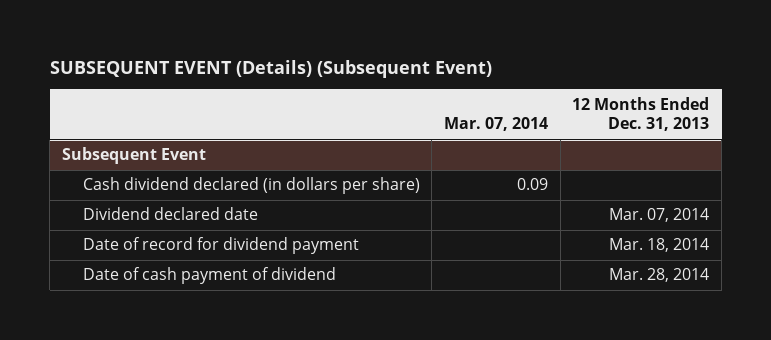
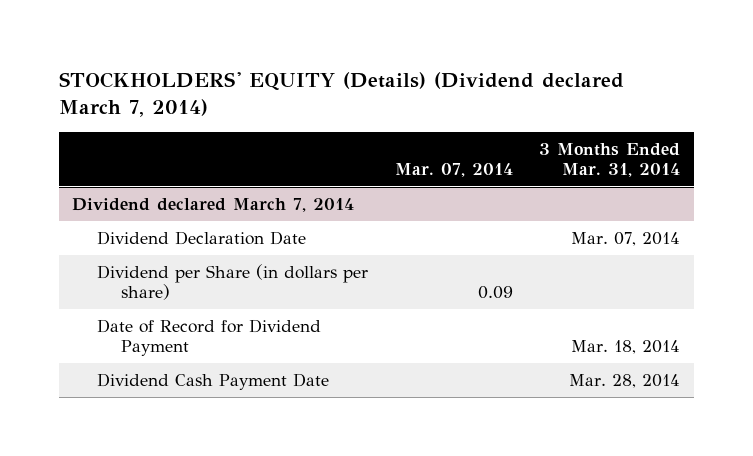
[49,59,492,78] SUBSEQUENT EVENT (Details) (Subsequent Event) -> [59,71,625,117] STOCKHOLDERS' EQUITY (Details) (Dividend declared March 7, 2014)
[572,96,710,132] 12 Months Ended Dec. 31, 2013 -> none
none -> [539,142,681,178] 3 Months Ended Mar. 31, 2014
[61,147,206,165] Subsequent Event -> none
[82,177,420,195] Cash dividend declared (in dollars per share) -> none
[82,207,258,221] Dividend declared date -> none
[82,237,359,255] Date of record for dividend payment -> none
[82,267,336,285] Date of cash payment of dividend -> none
none -> [72,198,355,213] Dividend declared March 7, 2014
none -> [96,231,306,246] Dividend Declaration Date
none -> [96,264,368,301] Dividend per Share (in dollars per share)
none -> [96,319,321,357] Date of Record for Dividend Payment
none -> [96,373,329,391] Dividend Cash Payment Date

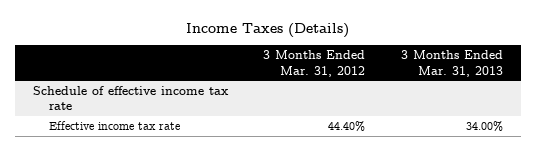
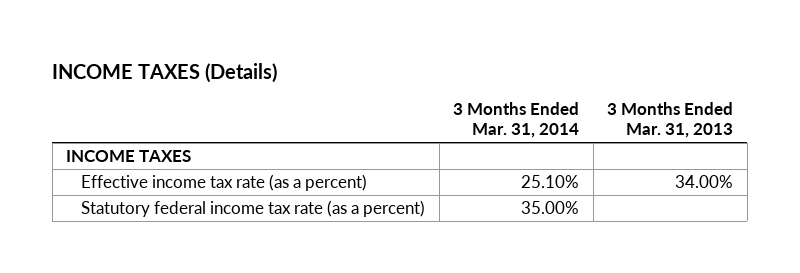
[185,23,349,39] Income Taxes (Details) -> [52,62,278,83] INCOME TAXES (Details)
[263,50,366,77] 3 Months Ended Mar. 31, 2012 -> none
none -> [453,102,580,139] 3 Months Ended Mar. 31, 2014
[32,85,229,111] Schedule of effective income tax rate -> none
none -> [66,150,192,163] INCOME TAXES
[48,120,180,130] Effective income tax rate -> [80,174,367,192] Effective income tax rate (as a percent)
none -> [80,200,425,218] Statutory federal income tax rate (as a percent)

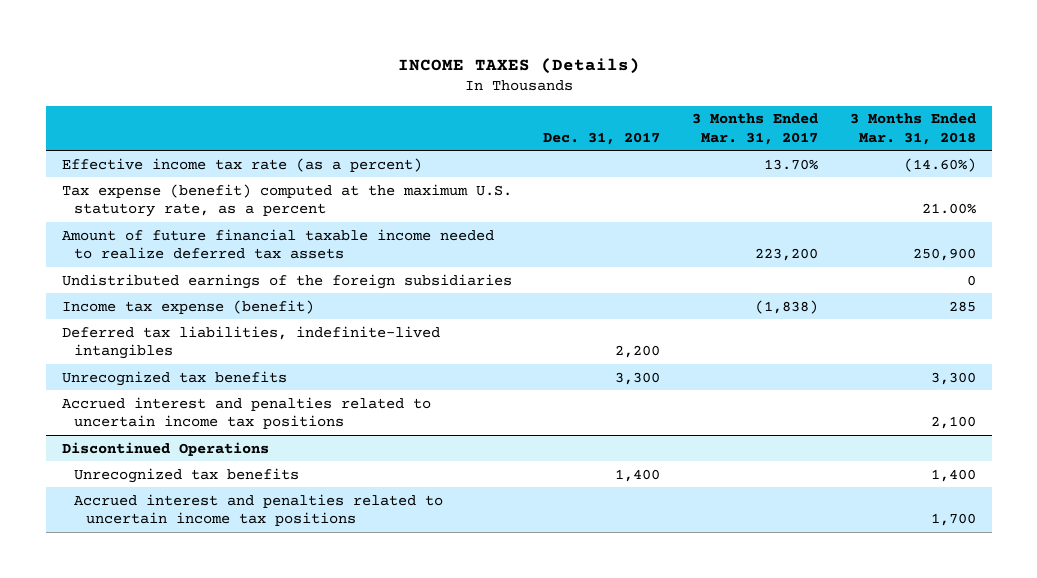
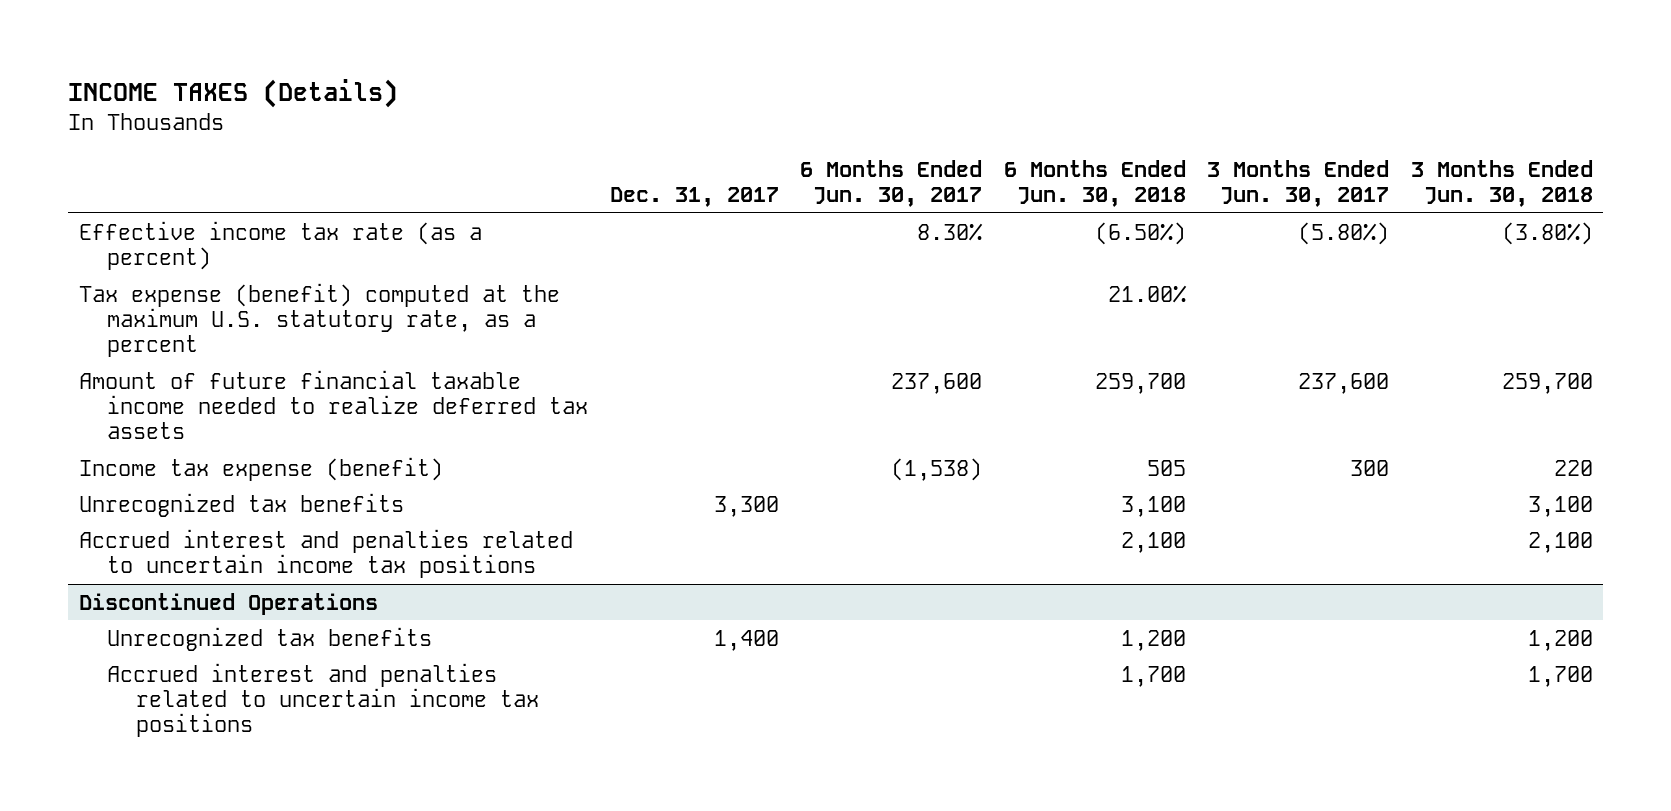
[692,113,819,145] 3 Months Ended Mar. 31, 2017 -> none
[849,113,976,145] 3 Months Ended Mar. 31, 2018 -> none
none -> [800,159,983,208] 6 Months Ended Jun. 30, 2017
none -> [1003,159,1186,208] 6 Months Ended Jun. 30, 2018
none -> [1207,159,1390,208] 3 Months Ended Jun. 30, 2017
none -> [1410,159,1593,208] 3 Months Ended Jun. 30, 2018
[61,273,512,289] Undistributed earnings of the foreign subsidiaries -> none
[61,325,440,359] Deferred tax liabilities, indefinite-lived intangibles -> none

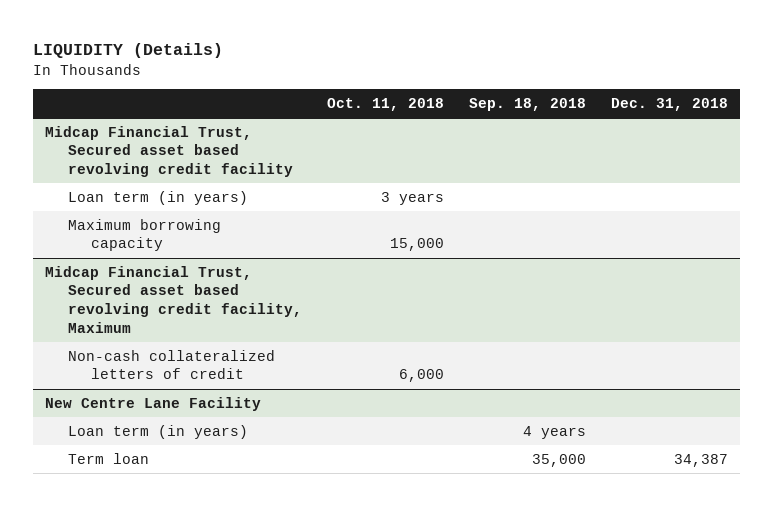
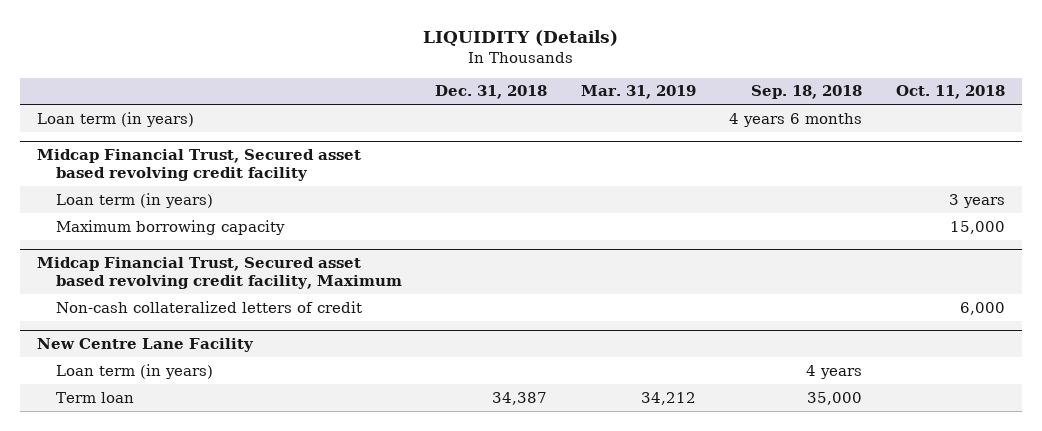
none -> [580,85,696,100] Mar. 31, 2019
none -> [37,111,195,127] Loan term (in years)

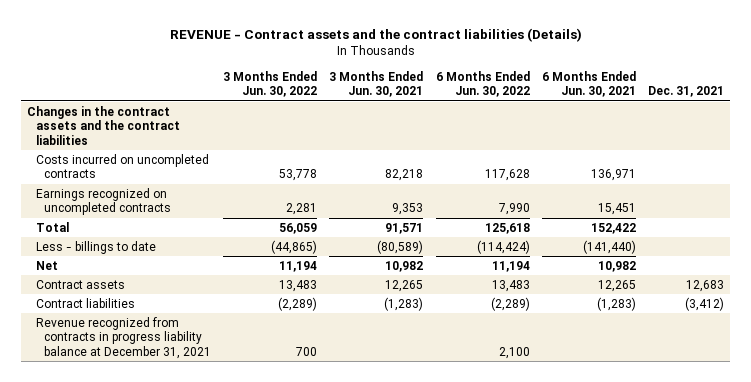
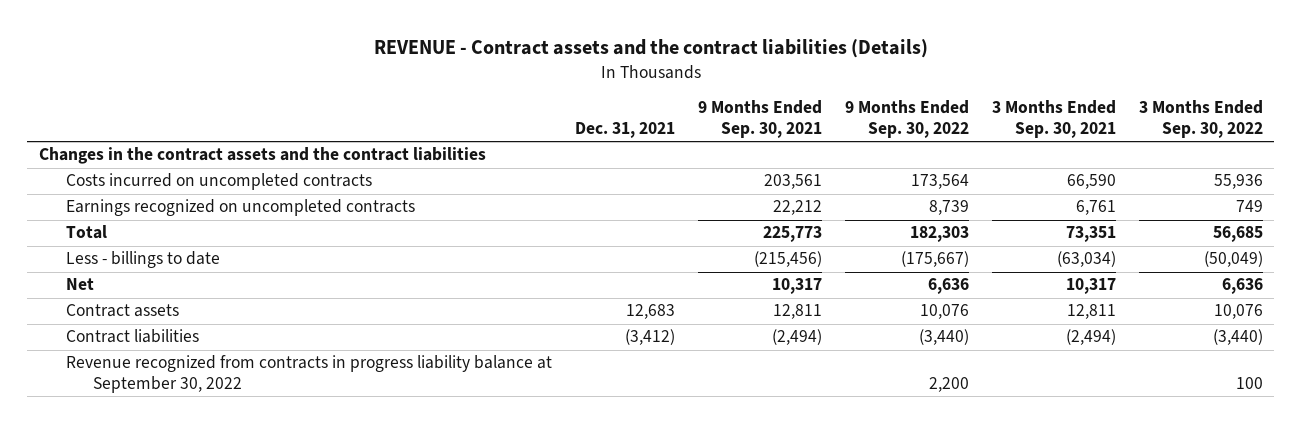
[223,70,318,98] 3 Months Ended Jun. 30, 2022 -> none
[329,70,424,98] 3 Months Ended Jun. 30, 2021 -> none
[435,70,530,98] 6 Months Ended Jun. 30, 2022 -> none
[542,70,637,98] 6 Months Ended Jun. 30, 2021 -> none
none -> [697,100,822,139] 9 Months Ended Sep. 30, 2021
none -> [844,100,969,139] 9 Months Ended Sep. 30, 2022
none -> [991,100,1116,139] 3 Months Ended Sep. 30, 2021
none -> [1138,100,1263,139] 3 Months Ended Sep. 30, 2022
[35,316,211,360] Revenue recognized from contracts in progress liability balance at December 31, 2021 -> [65,355,552,394] Revenue recognized from contracts in progress liability balance at September 30, 2022

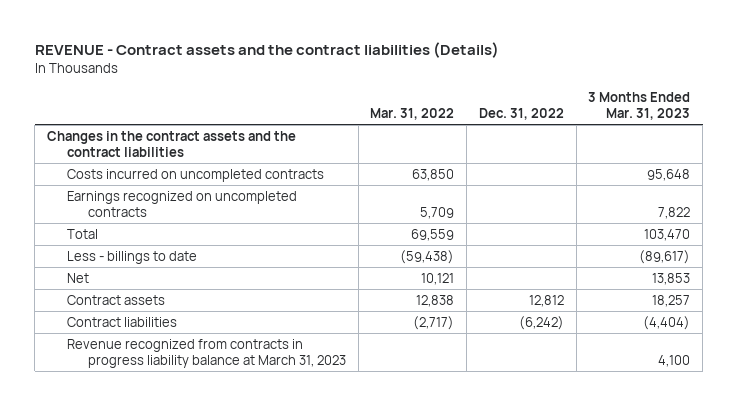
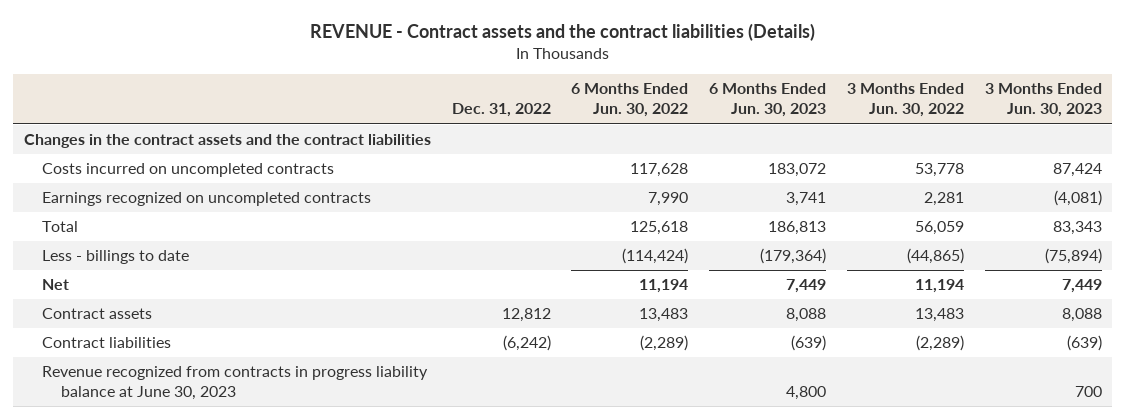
[370,108,455,121] Mar. 31, 2022 -> none
[588,91,691,121] 3 Months Ended Mar. 31, 2023 -> none
none -> [571,83,689,118] 6 Months Ended Jun. 30, 2022
none -> [709,83,827,118] 6 Months Ended Jun. 30, 2023
none -> [847,83,965,118] 3 Months Ended Jun. 30, 2022
none -> [984,83,1102,118] 3 Months Ended Jun. 30, 2023
[67,338,346,369] Revenue recognized from contracts in progress liability balance at March 31, 2023 -> [42,366,429,401] Revenue recognized from contracts in progress liability balance at June 30, 2023

